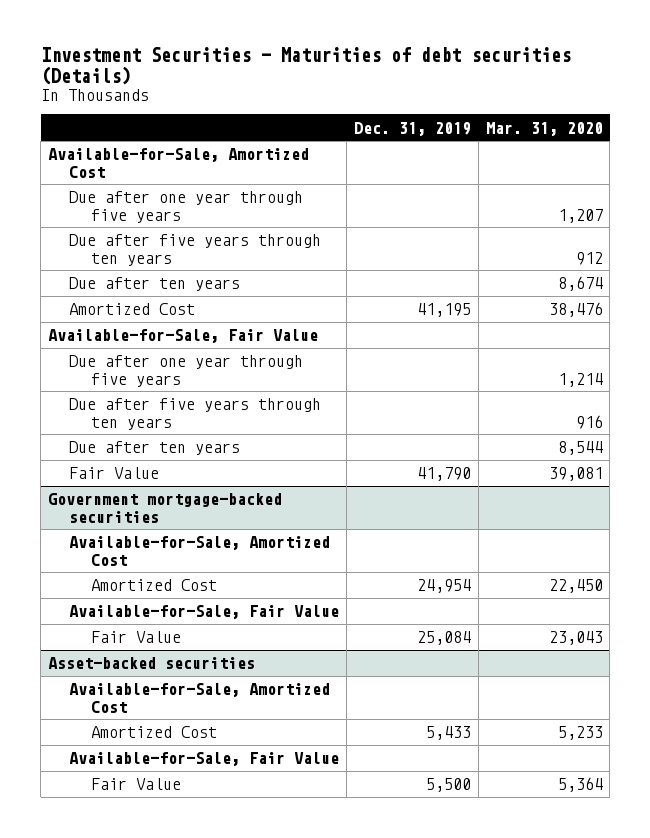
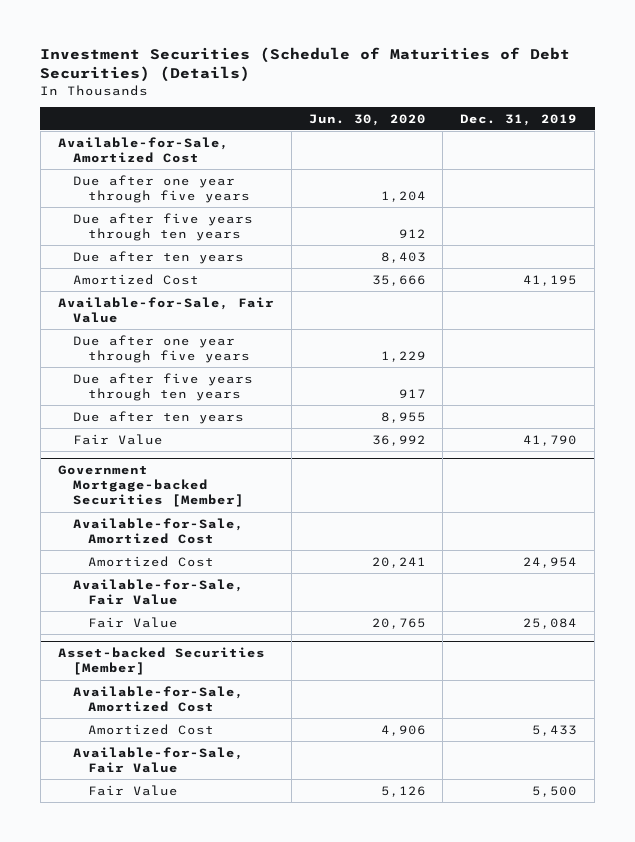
[40,46,571,85] Investment Securities - Maturities of debt securities (Details) -> [40,47,571,83] Investment Securities (Schedule of Maturities of Debt Securities) (Details)
[485,121,603,136] Mar. 31, 2020 -> none
none -> [308,113,426,126] Jun. 30, 2020
[47,493,282,523] Government mortgage-backed securities -> [57,465,244,508] Government Mortgage-backed Securities [Member]
[47,657,255,670] Asset-backed securities -> [57,647,265,676] Asset-backed Securities [Member]

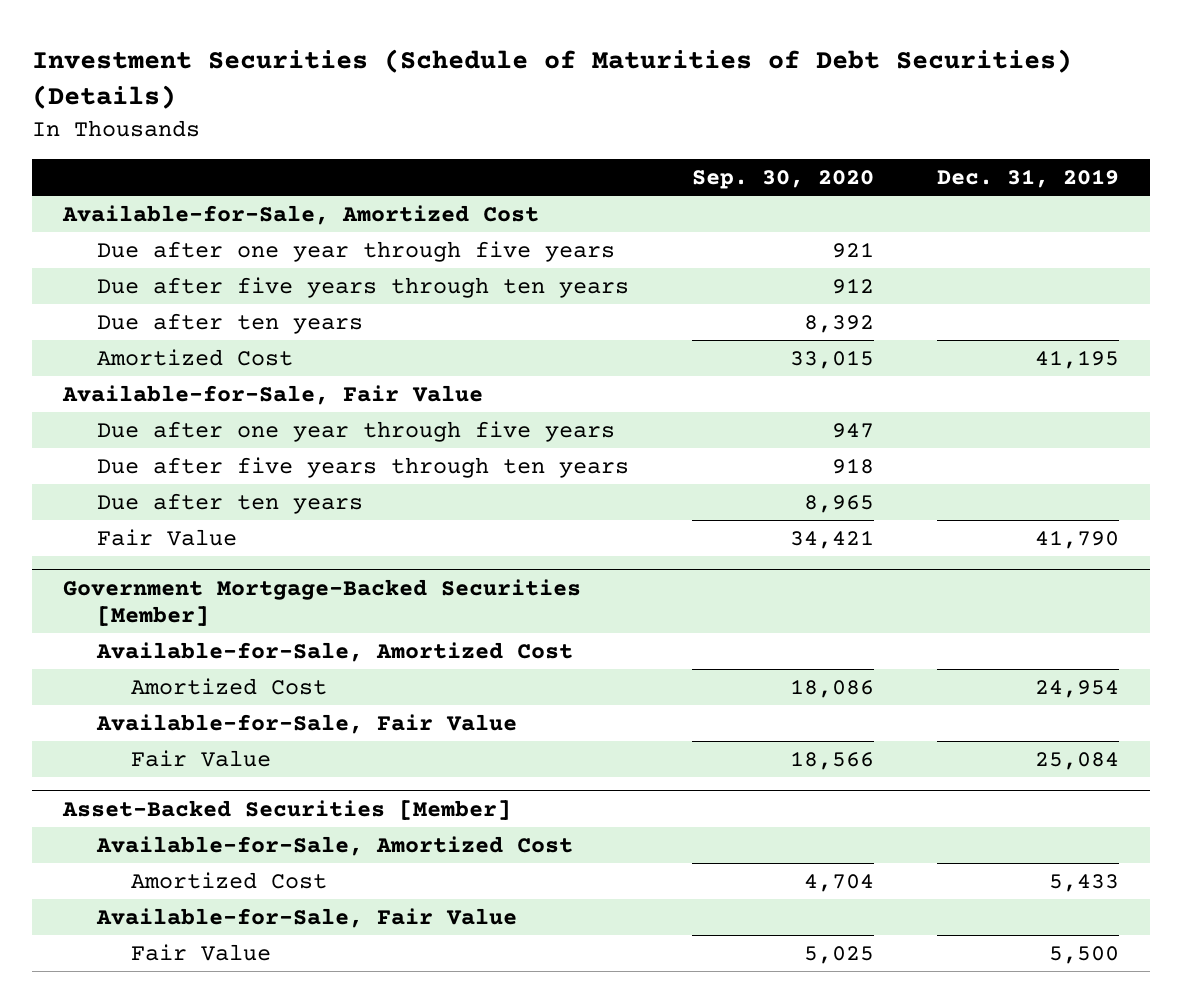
[308,113,426,126] Jun. 30, 2020 -> none
none -> [691,169,874,189] Sep. 30, 2020
[57,465,244,508] Government Mortgage-backed Securities [Member] -> [63,578,582,627] Government Mortgage-Backed Securities [Member]
[57,647,265,676] Asset-backed Securities [Member] -> [62,799,512,820] Asset-Backed Securities [Member]

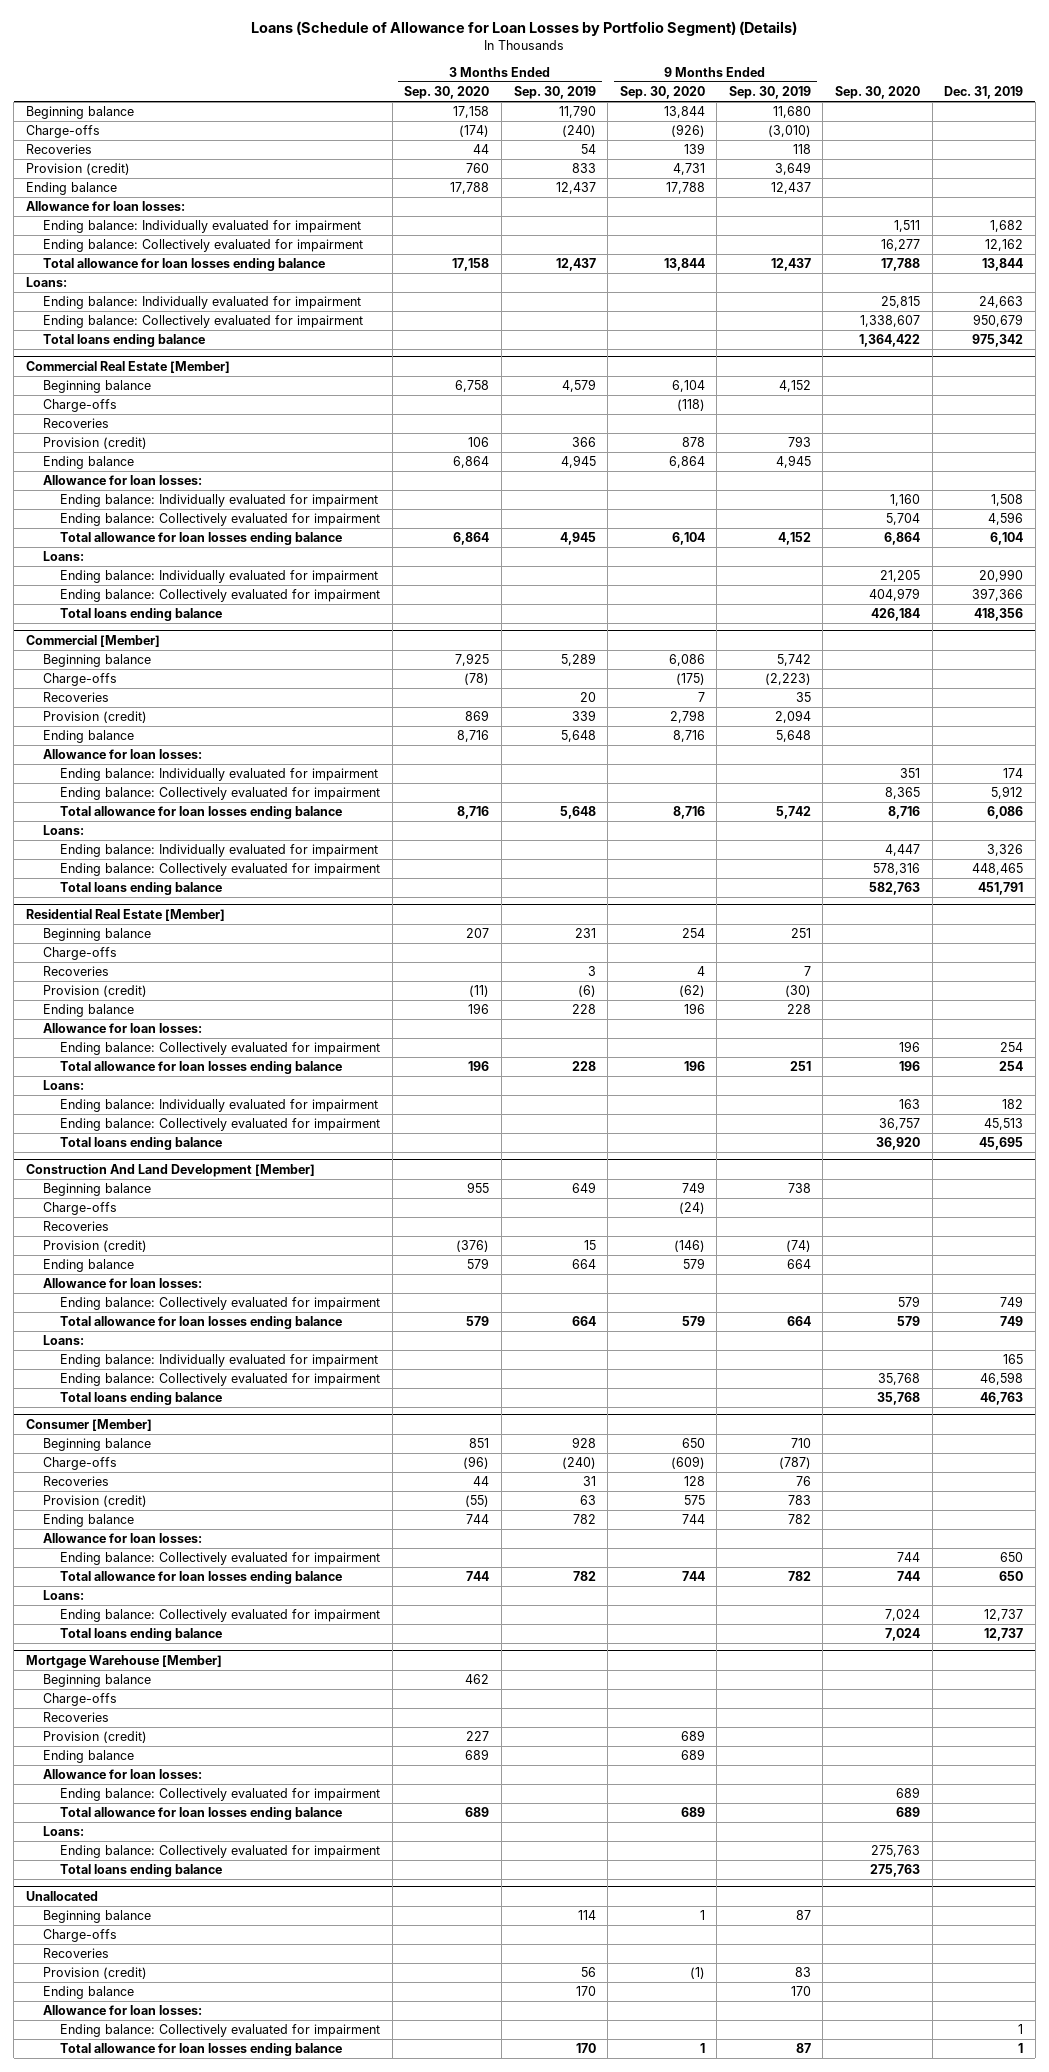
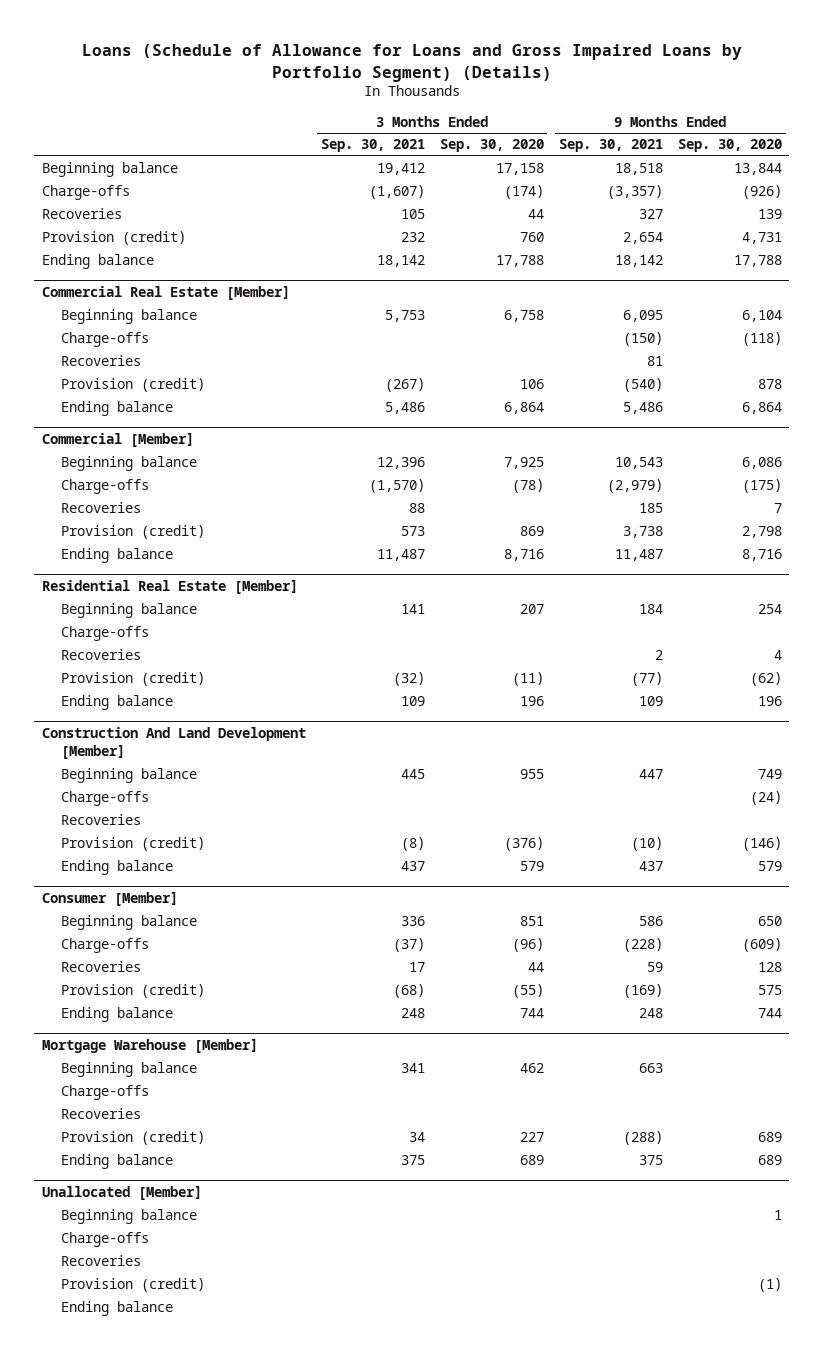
[251,21,798,37] Loans (Schedule of Allowance for Loan Losses by Portfolio Segment) (Details) -> [81,43,742,82] Loans (Schedule of Allowance for Loans and Gross Impaired Loans by Portfolio Segment) (Details)
[513,86,596,100] Sep. 30, 2019 -> none
[728,86,811,100] Sep. 30, 2019 -> none
[835,86,921,100] Sep. 30, 2020 -> none
[944,86,1024,100] Dec. 31, 2019 -> none
none -> [320,139,425,153] Sep. 30, 2021
none -> [558,139,663,153] Sep. 30, 2021
[25,201,185,212] Allowance for loan losses: -> none
[42,220,361,234] Ending balance: Individually evaluated for impairment -> none
[42,239,363,253] Ending balance: Collectively evaluated for impairment -> none
[42,258,325,272] Total allowance for loan losses ending balance -> none
[25,277,67,288] Loans: -> none
[42,296,361,310] Ending balance: Individually evaluated for impairment -> none
[42,315,363,329] Ending balance: Collectively evaluated for impairment -> none
[42,334,205,348] Total loans ending balance -> none
[42,475,202,486] Allowance for loan losses: -> none
[60,494,379,508] Ending balance: Individually evaluated for impairment -> none
[60,513,381,527] Ending balance: Collectively evaluated for impairment -> none
[60,532,343,546] Total allowance for loan losses ending balance -> none
[42,551,84,562] Loans: -> none
[60,570,379,584] Ending balance: Individually evaluated for impairment -> none
[60,589,381,603] Ending balance: Collectively evaluated for impairment -> none
[60,608,223,622] Total loans ending balance -> none
[42,749,202,760] Allowance for loan losses: -> none
[60,768,379,782] Ending balance: Individually evaluated for impairment -> none
[60,787,381,801] Ending balance: Collectively evaluated for impairment -> none
[60,806,343,820] Total allowance for loan losses ending balance -> none
[42,825,84,836] Loans: -> none
[60,844,379,858] Ending balance: Individually evaluated for impairment -> none
[60,863,381,877] Ending balance: Collectively evaluated for impairment -> none
[60,882,223,896] Total loans ending balance -> none
[42,1023,202,1034] Allowance for loan losses: -> none
[60,1042,381,1056] Ending balance: Collectively evaluated for impairment -> none
[60,1061,343,1075] Total allowance for loan losses ending balance -> none
[42,1080,84,1091] Loans: -> none
[60,1099,379,1113] Ending balance: Individually evaluated for impairment -> none
[60,1118,381,1132] Ending balance: Collectively evaluated for impairment -> none
[60,1137,223,1151] Total loans ending balance -> none
[42,1278,202,1289] Allowance for loan losses: -> none
[60,1297,381,1311] Ending balance: Collectively evaluated for impairment -> none
[60,1316,343,1330] Total allowance for loan losses ending balance -> none
[42,1335,84,1346] Loans: -> none
[60,1354,379,1368] Ending balance: Individually evaluated for impairment -> none
[60,1373,381,1387] Ending balance: Collectively evaluated for impairment -> none
[60,1392,223,1406] Total loans ending balance -> none
[42,1533,202,1544] Allowance for loan losses: -> none
[60,1552,381,1566] Ending balance: Collectively evaluated for impairment -> none
[60,1571,343,1585] Total allowance for loan losses ending balance -> none
[42,1590,84,1601] Loans: -> none
[60,1609,381,1623] Ending balance: Collectively evaluated for impairment -> none
[60,1628,223,1642] Total loans ending balance -> none
[42,1769,202,1780] Allowance for loan losses: -> none
[60,1788,381,1802] Ending balance: Collectively evaluated for impairment -> none
[60,1807,343,1821] Total allowance for loan losses ending balance -> none
[42,1826,84,1837] Loans: -> none
[60,1845,381,1859] Ending balance: Collectively evaluated for impairment -> none
[60,1864,223,1878] Total loans ending balance -> none
[25,1890,98,1901] Unallocated -> [41,1186,202,1201] Unallocated [Member]
[42,2005,202,2016] Allowance for loan losses: -> none
[60,2024,381,2038] Ending balance: Collectively evaluated for impairment -> none
[60,2043,343,2057] Total allowance for loan losses ending balance -> none

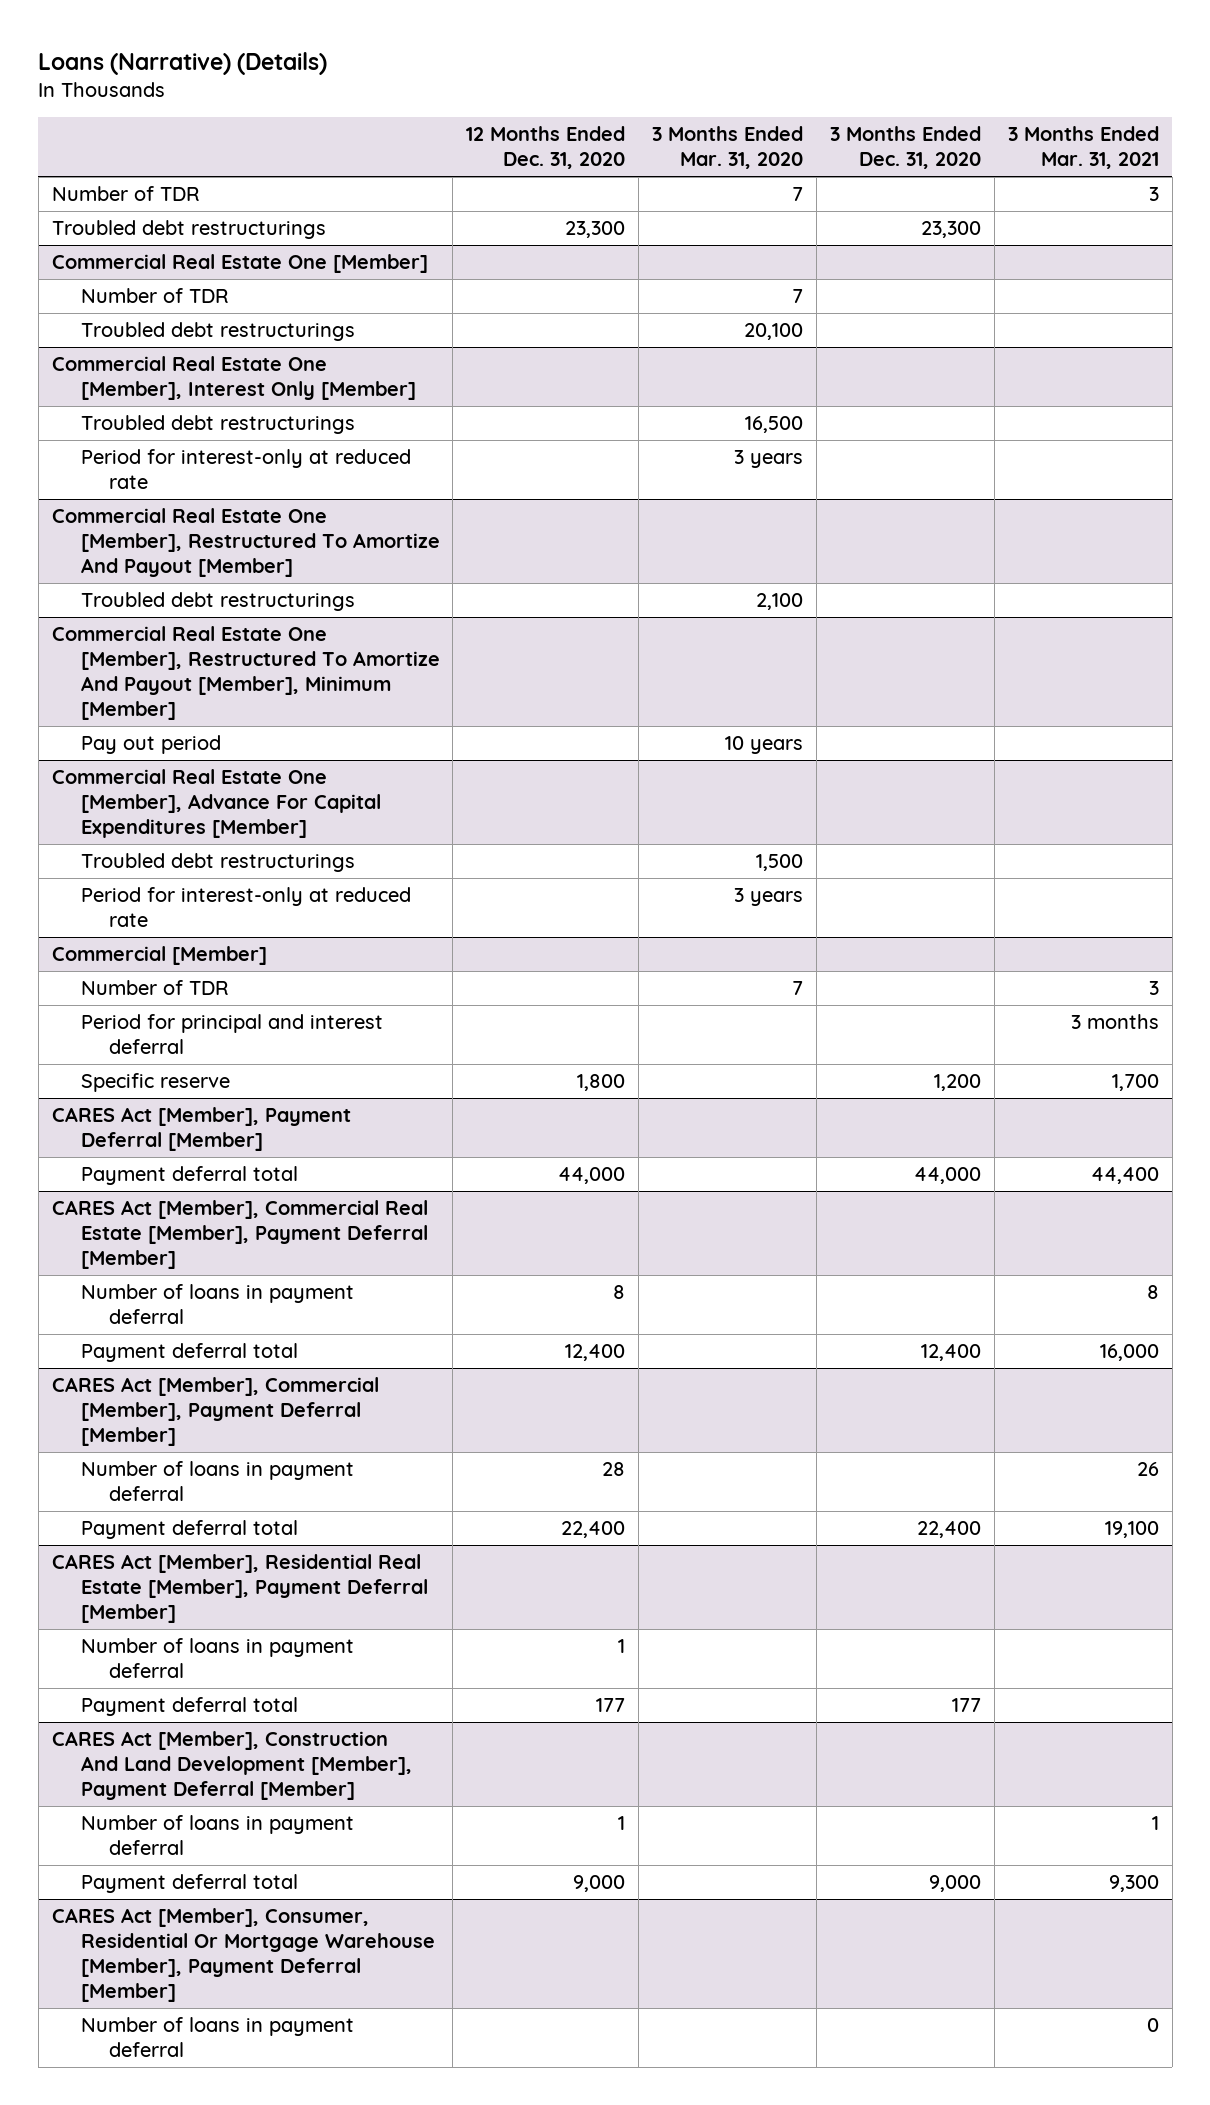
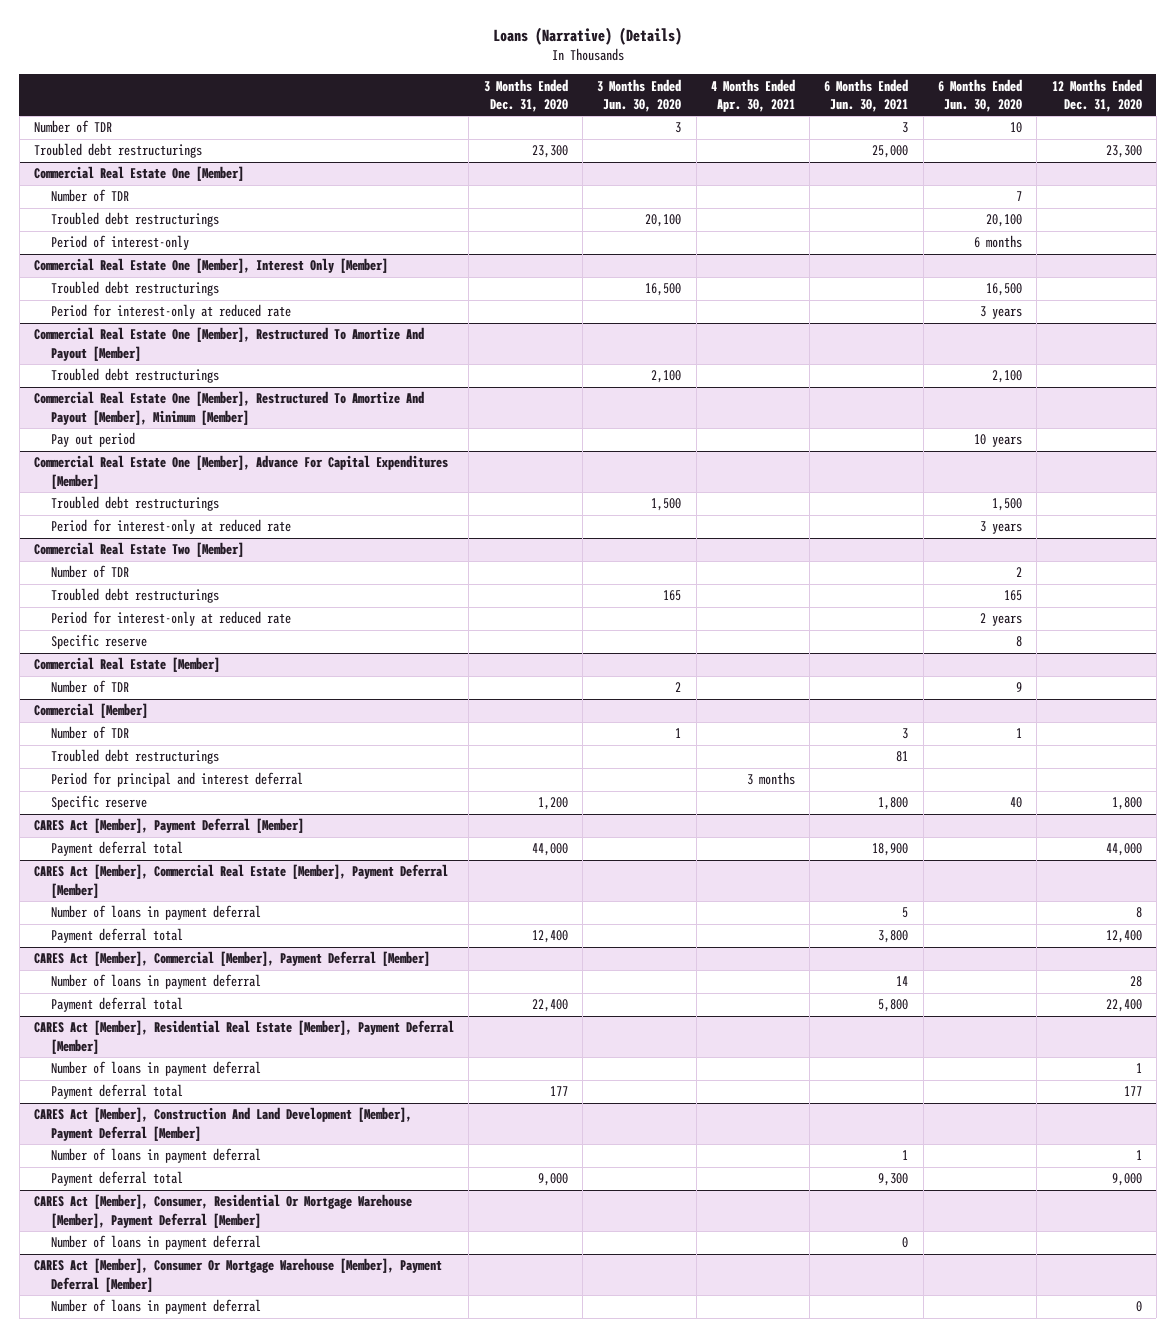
[652,126,804,170] 3 Months Ended Mar. 31, 2020 -> none
[1007,126,1159,170] 3 Months Ended Mar. 31, 2021 -> none
none -> [597,78,682,112] 3 Months Ended Jun. 30, 2020
none -> [710,78,795,112] 4 Months Ended Apr. 30, 2021
none -> [824,78,909,112] 6 Months Ended Jun. 30, 2021
none -> [938,78,1023,112] 6 Months Ended Jun. 30, 2020
none -> [51,235,190,251] Period of interest-only
none -> [34,542,245,558] Commercial Real Estate Two [Member]
none -> [51,565,130,579] Number of TDR
none -> [51,588,220,604] Troubled debt restructurings
none -> [51,611,292,627] Period for interest-only at reduced rate
none -> [51,634,148,650] Specific reserve
none -> [34,657,221,673] Commercial Real Estate [Member]
none -> [51,680,130,694] Number of TDR
none -> [51,749,220,765] Troubled debt restructurings
none -> [34,1258,443,1292] CARES Act [Member], Consumer Or Mortgage Warehouse [Member], Payment Deferral [Member]
none -> [51,1299,262,1315] Number of loans in payment deferral

